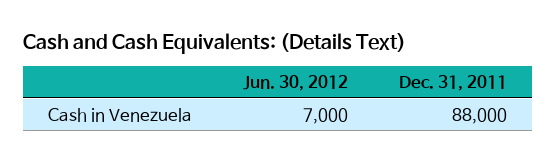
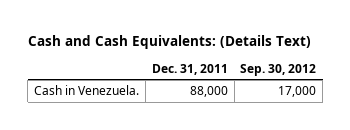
[242,75,348,92] Jun. 30, 2012 -> none
none -> [240,63,317,76] Sep. 30, 2012
[48,107,193,122] Cash in Venezuela -> [33,85,139,96] Cash in Venezuela.

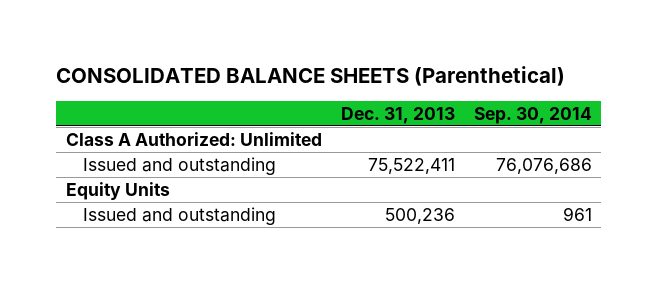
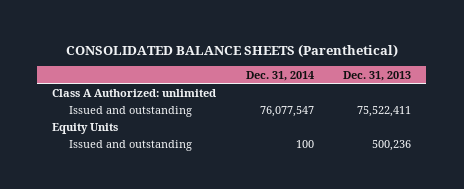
[473,106,592,124] Sep. 30, 2014 -> none
none -> [245,70,314,81] Dec. 31, 2014
[65,131,322,146] Class A Authorized: Unlimited -> [52,88,217,97] Class A Authorized: unlimited

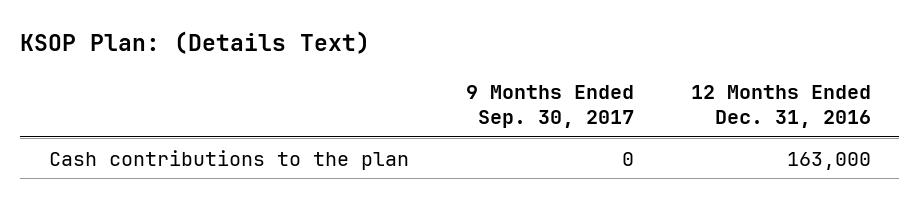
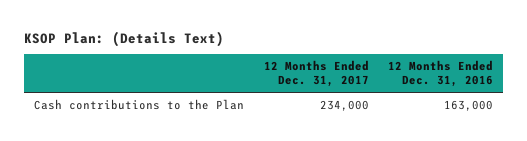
[465,84,634,128] 9 Months Ended Sep. 30, 2017 -> none
none -> [263,60,369,88] 12 Months Ended Dec. 31, 2017
[48,149,409,170] Cash contributions to the plan -> [34,98,245,110] Cash contributions to the Plan

